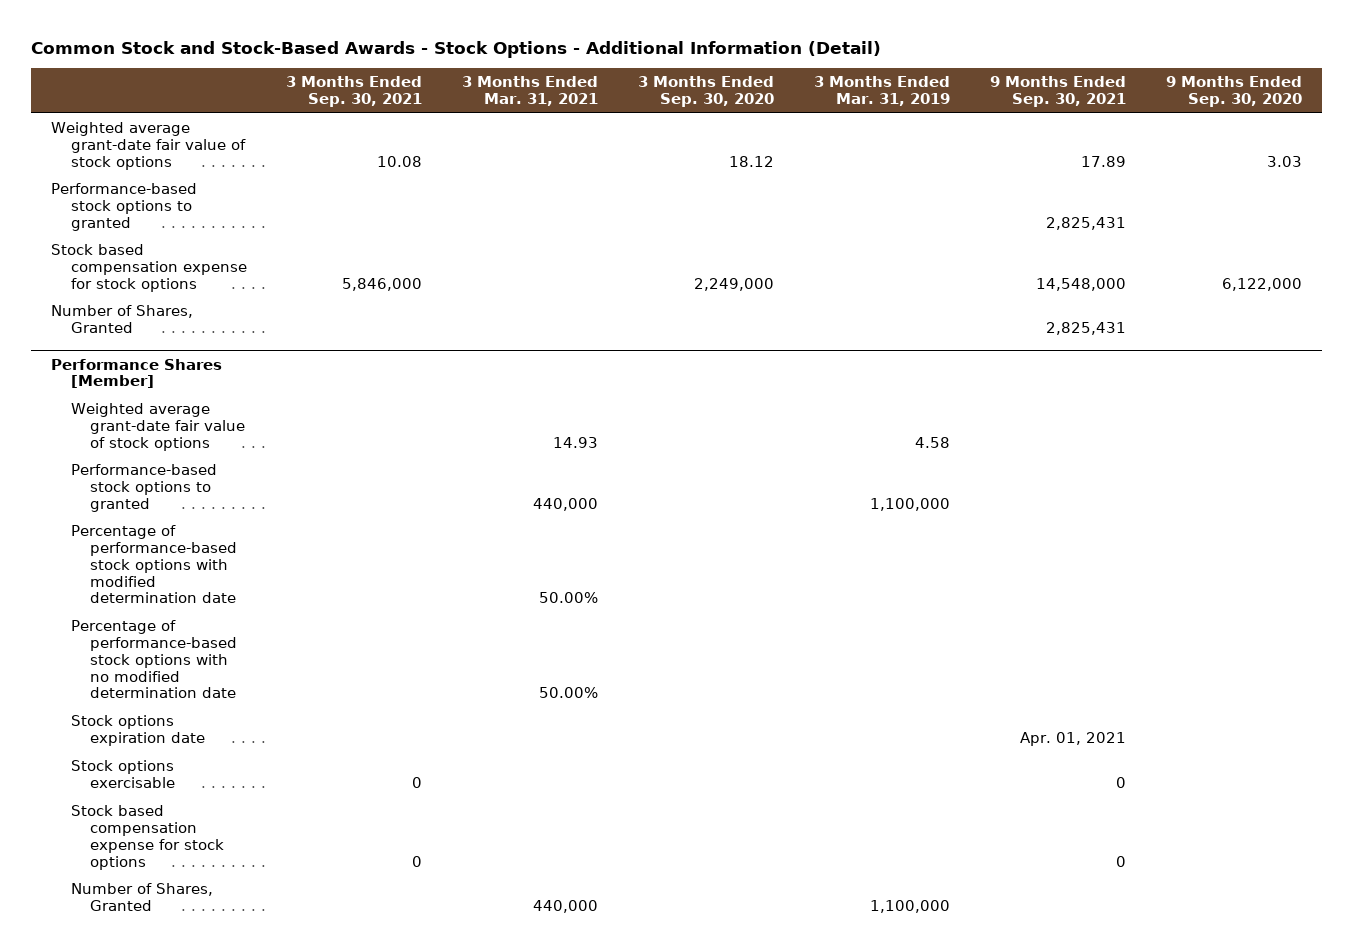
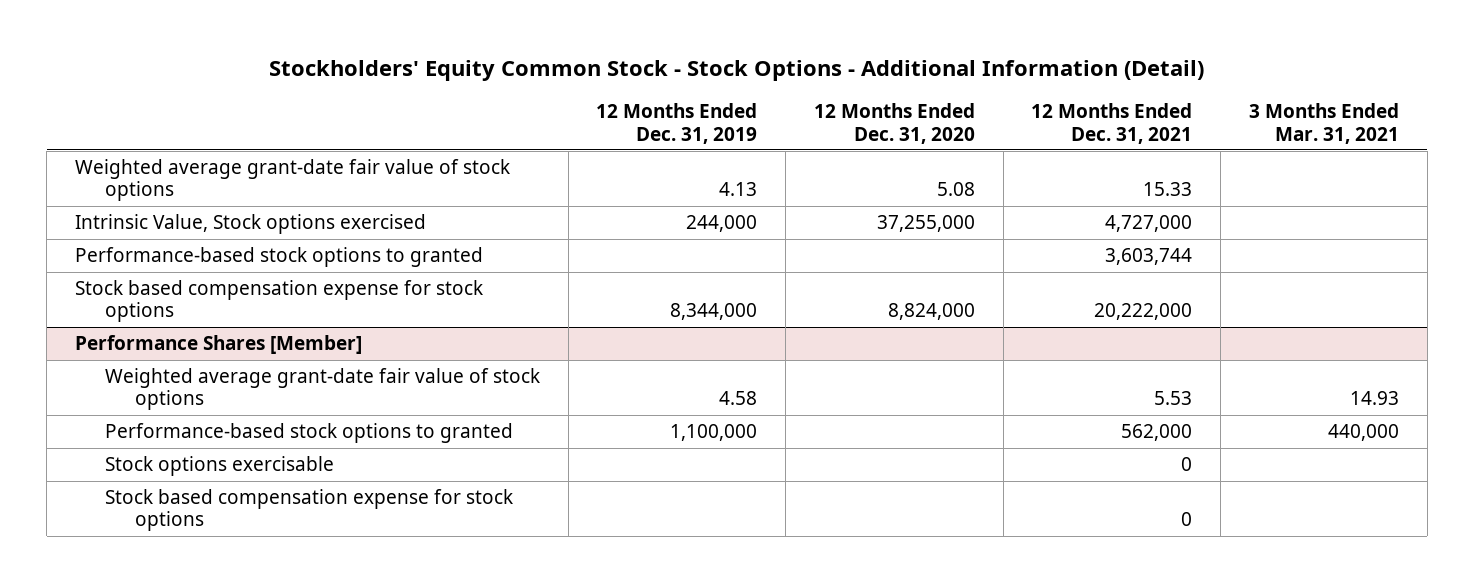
[31,40,882,58] Common Stock and Stock-Based Awards - Stock Options - Additional Information (Detail) -> [268,60,1204,82] Stockholders' Equity Common Stock - Stock Options - Additional Information (Detail)
[286,76,423,107] 3 Months Ended Sep. 30, 2021 -> none
[638,76,775,107] 3 Months Ended Sep. 30, 2020 -> none
[813,76,950,106] 3 Months Ended Mar. 31, 2019 -> none
[989,76,1126,107] 9 Months Ended Sep. 30, 2021 -> none
[1165,76,1302,107] 9 Months Ended Sep. 30, 2020 -> none
none -> [596,103,758,144] 12 Months Ended Dec. 31, 2019
none -> [813,103,975,144] 12 Months Ended Dec. 31, 2020
none -> [1031,103,1193,144] 12 Months Ended Dec. 31, 2021
none -> [74,214,426,235] Intrinsic Value, Stock options exercised
[51,305,194,333] Number of Shares, Granted -> none
[70,525,237,604] Percentage of performance-based stock options with modified determination date -> none
[70,620,237,699] Percentage of performance-based stock options with no modified determination date -> none
[70,715,205,746] Stock options expiration date -> none
[70,883,213,911] Number of Shares, Granted -> none

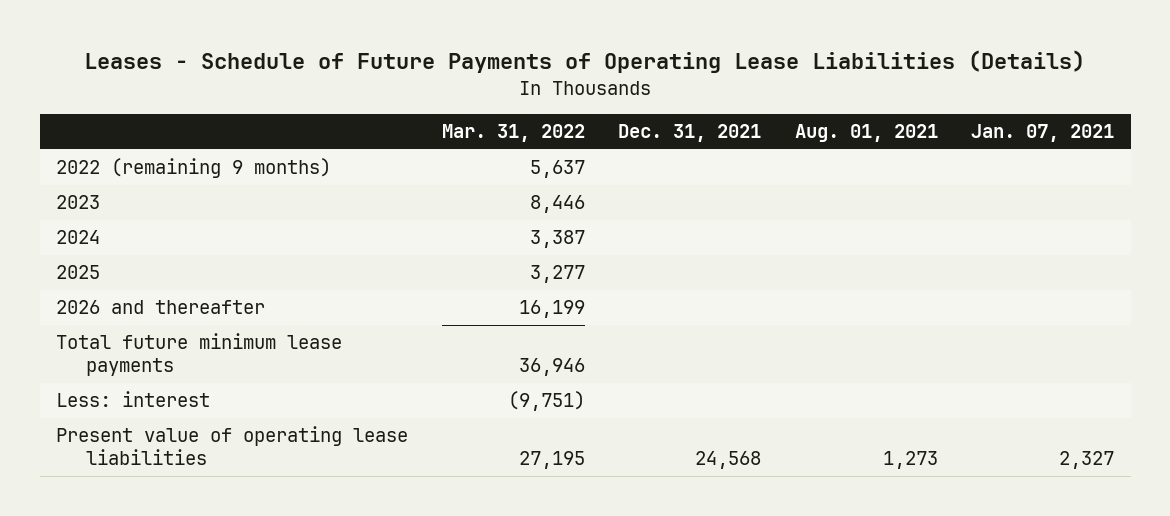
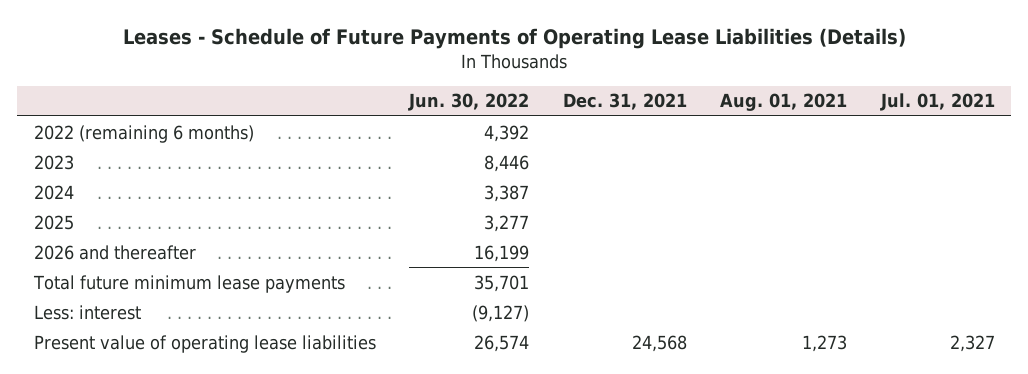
[441,124,585,143] Mar. 31, 2022 -> none
[971,124,1115,143] Jan. 07, 2021 -> none
none -> [408,93,530,112] Jun. 30, 2022
none -> [879,93,995,112] Jul. 01, 2021
[56,158,332,179] 2022 (remaining 9 months) -> [33,124,254,143] 2022 (remaining 6 months)

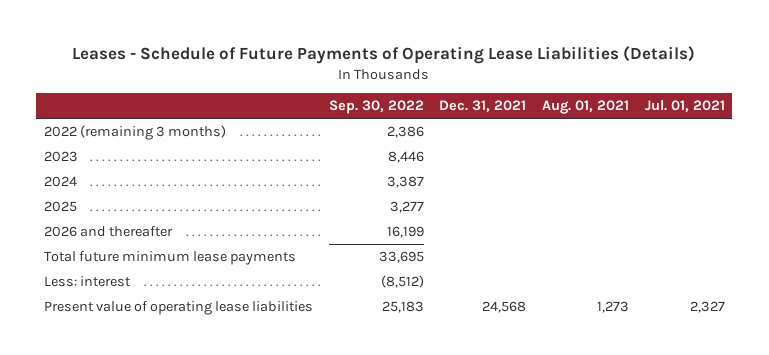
[408,93,530,112] Jun. 30, 2022 -> none
none -> [328,100,424,115] Sep. 30, 2022
[33,124,254,143] 2022 (remaining 6 months) -> [44,125,227,141] 2022 (remaining 3 months)

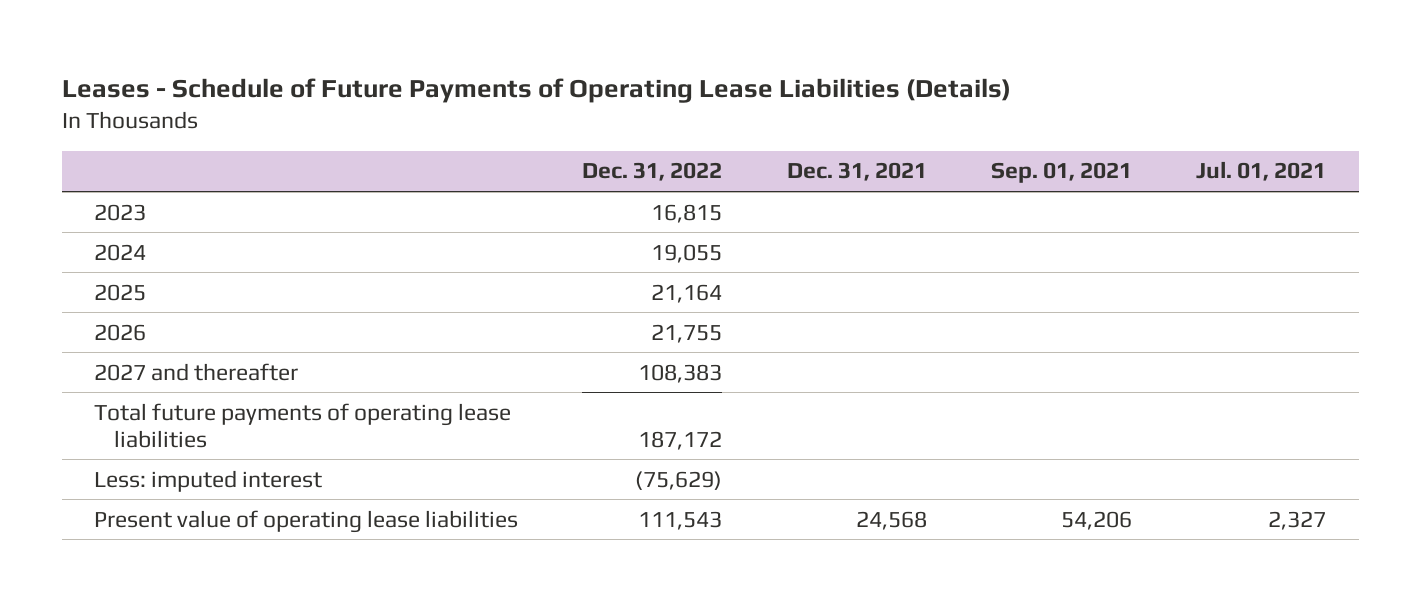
[328,100,424,115] Sep. 30, 2022 -> none
[541,100,629,115] Aug. 01, 2021 -> none
none -> [582,162,723,182] Dec. 31, 2022
none -> [990,162,1132,184] Sep. 01, 2021
[44,125,227,141] 2022 (remaining 3 months) -> none
none -> [93,323,146,341] 2026
[44,226,174,238] 2026 and thereafter -> [93,362,298,381] 2027 and thereafter
[44,251,297,266] Total future minimum lease payments -> [93,402,511,448] Total future payments of operating lease liabilities
[44,276,132,288] Less: interest -> [93,469,322,492] Less: imputed interest

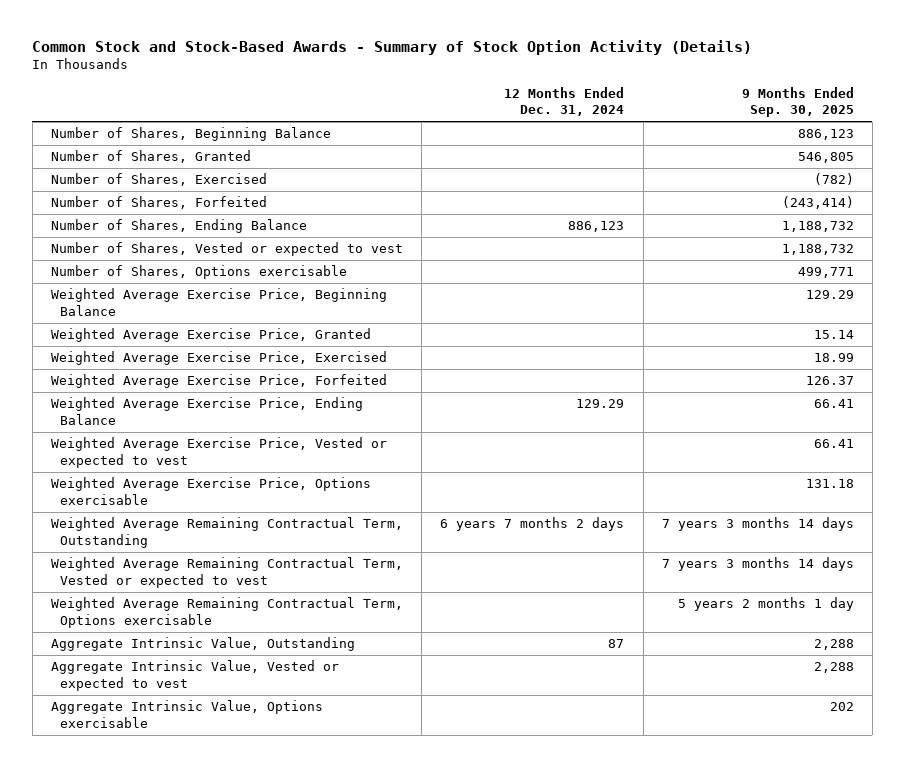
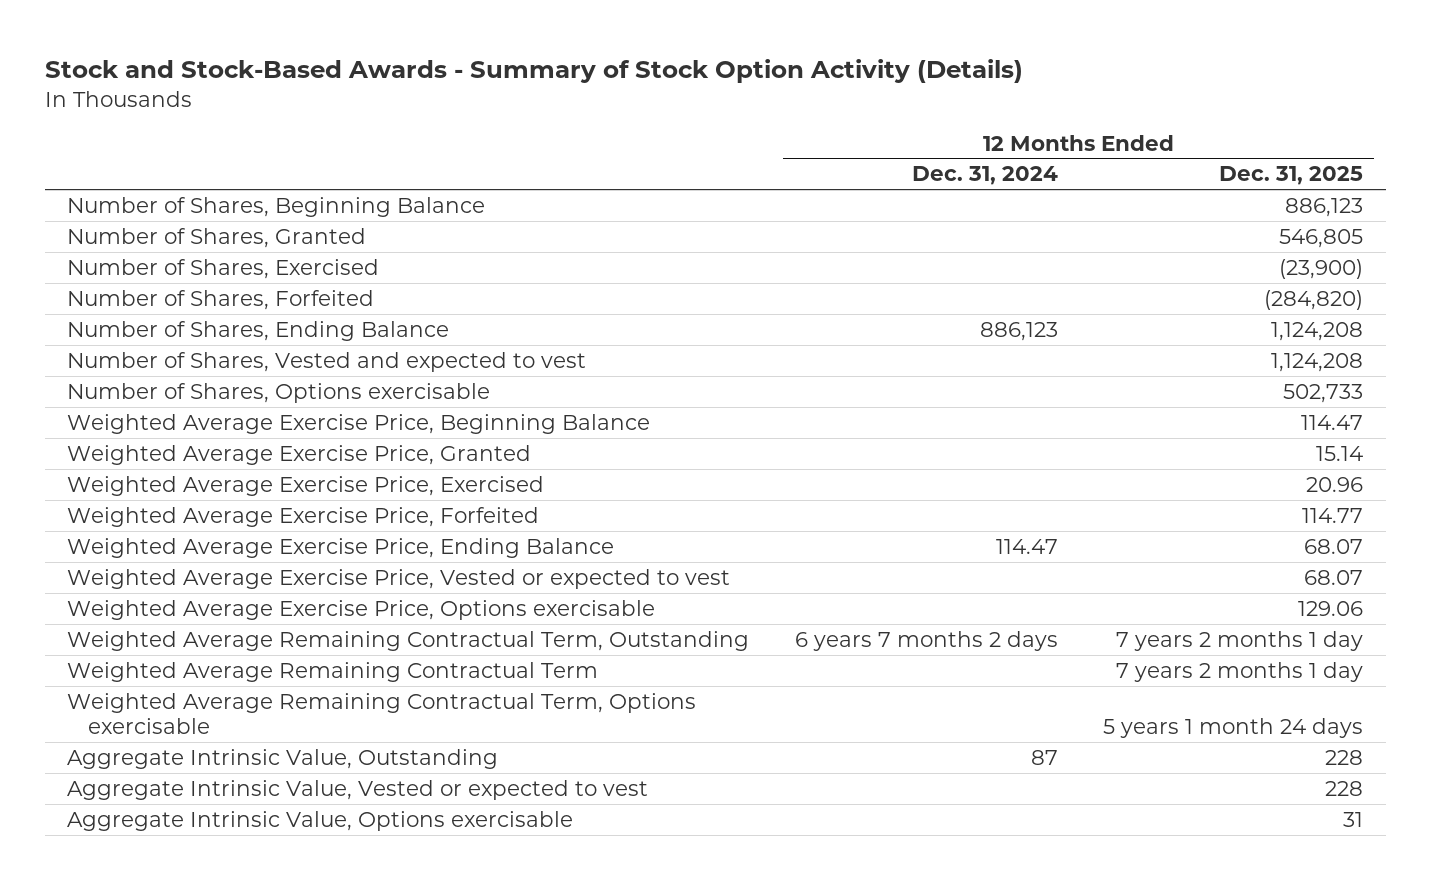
[32,39,753,55] Common Stock and Stock-Based Awards - Summary of Stock Option Activity (Details) -> [44,58,1023,83] Stock and Stock-Based Awards - Summary of Stock Option Activity (Details)
[741,86,854,118] 9 Months Ended Sep. 30, 2025 -> none
none -> [1218,166,1363,186] Dec. 31, 2025
[50,242,403,257] Number of Shares, Vested or expected to vest -> [67,351,587,372] Number of Shares, Vested and expected to vest
[576,399,625,409] 129.29 -> [995,538,1058,554] 114.47
[50,557,403,588] Weighted Average Remaining Contractual Term, Vested or expected to vest -> [67,661,599,682] Weighted Average Remaining Contractual Term

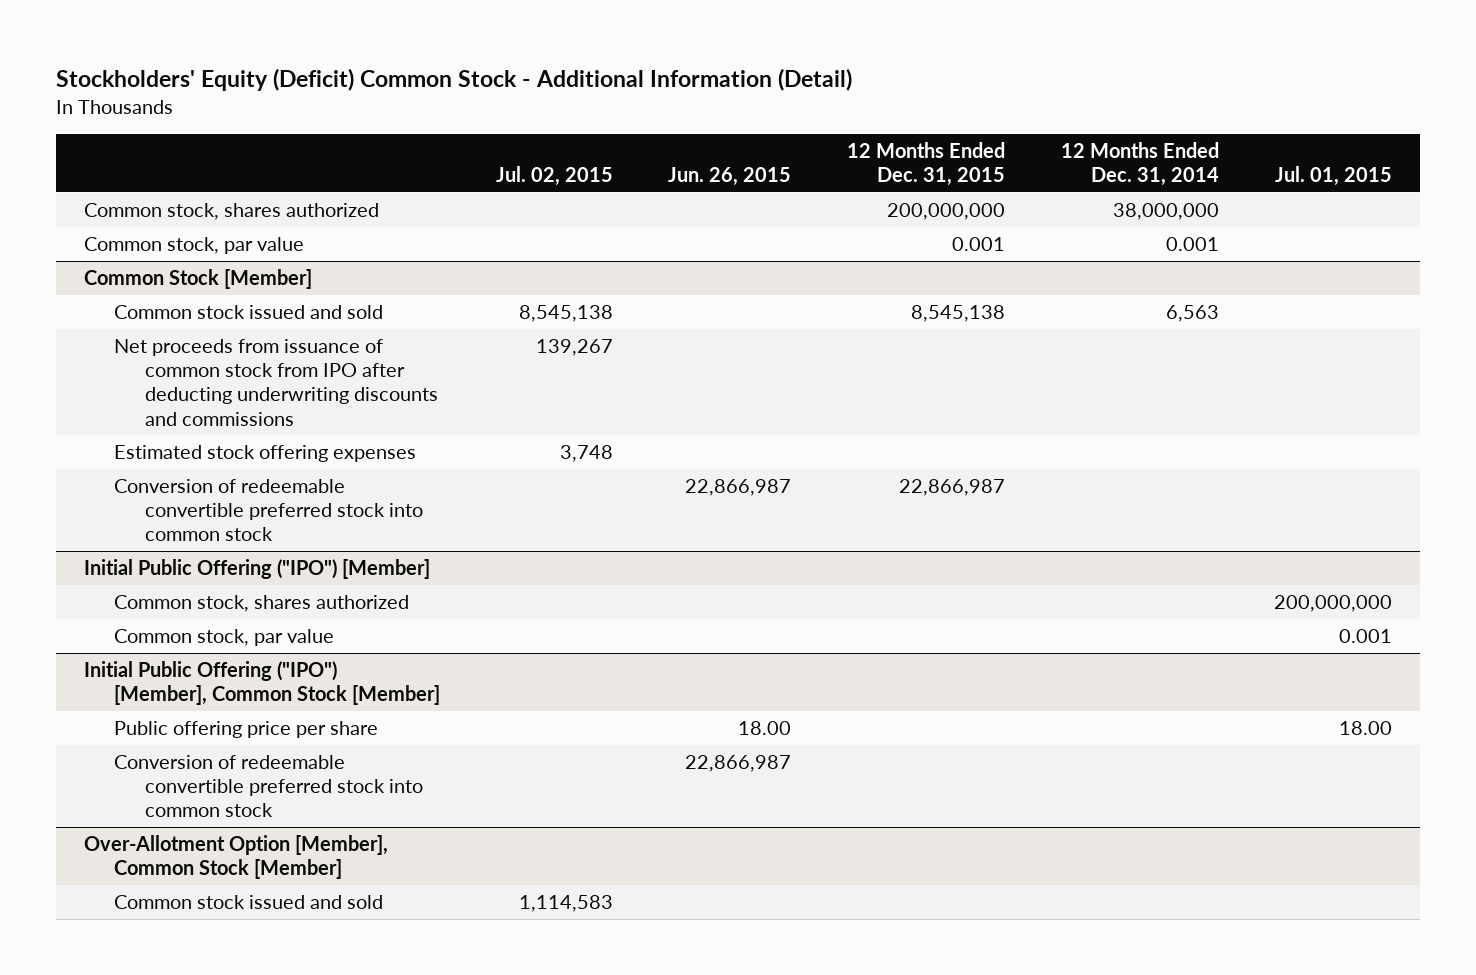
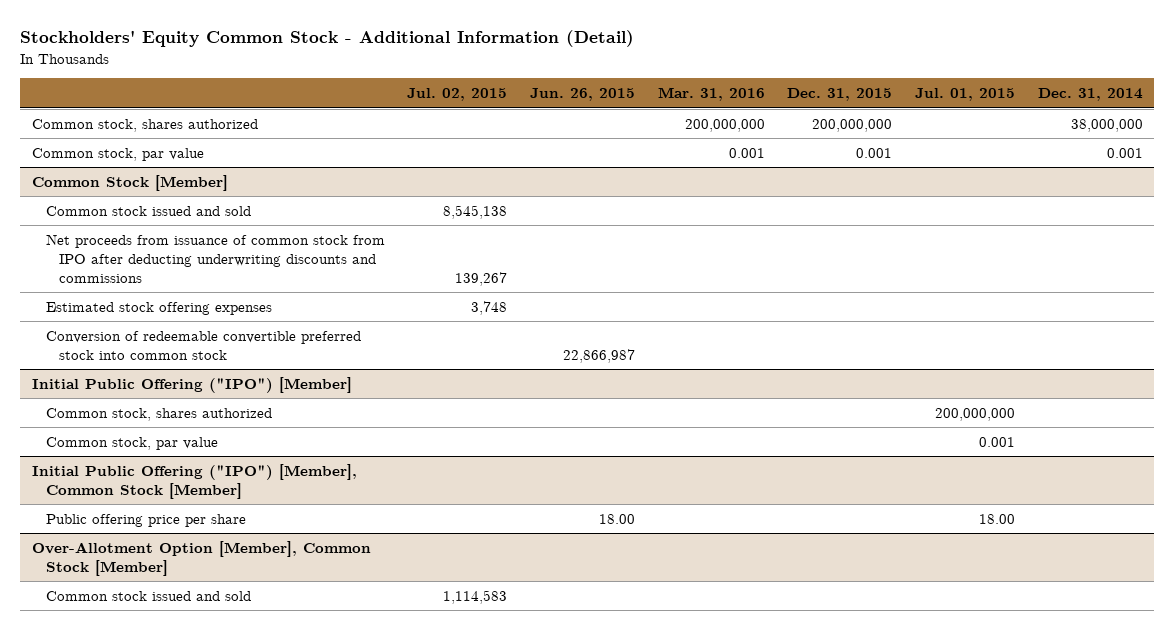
[55,68,852,92] Stockholders' Equity (Deficit) Common Stock - Additional Information (Detail) -> [20,30,635,48] Stockholders' Equity Common Stock - Additional Information (Detail)
[847,142,1006,187] 12 Months Ended Dec. 31, 2015 -> none
[1060,142,1219,187] 12 Months Ended Dec. 31, 2014 -> none
none -> [657,87,765,102] Mar. 31, 2016
none -> [787,88,893,102] Dec. 31, 2015
none -> [1037,88,1143,102] Dec. 31, 2014
[114,755,423,818] Conversion of redeemable convertible preferred stock into common stock -> none

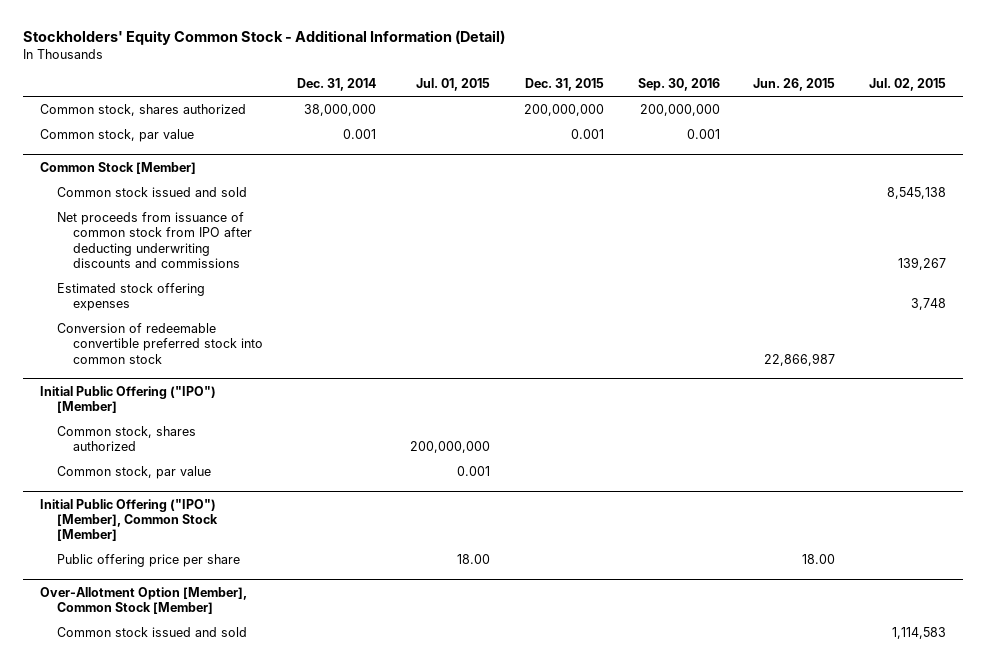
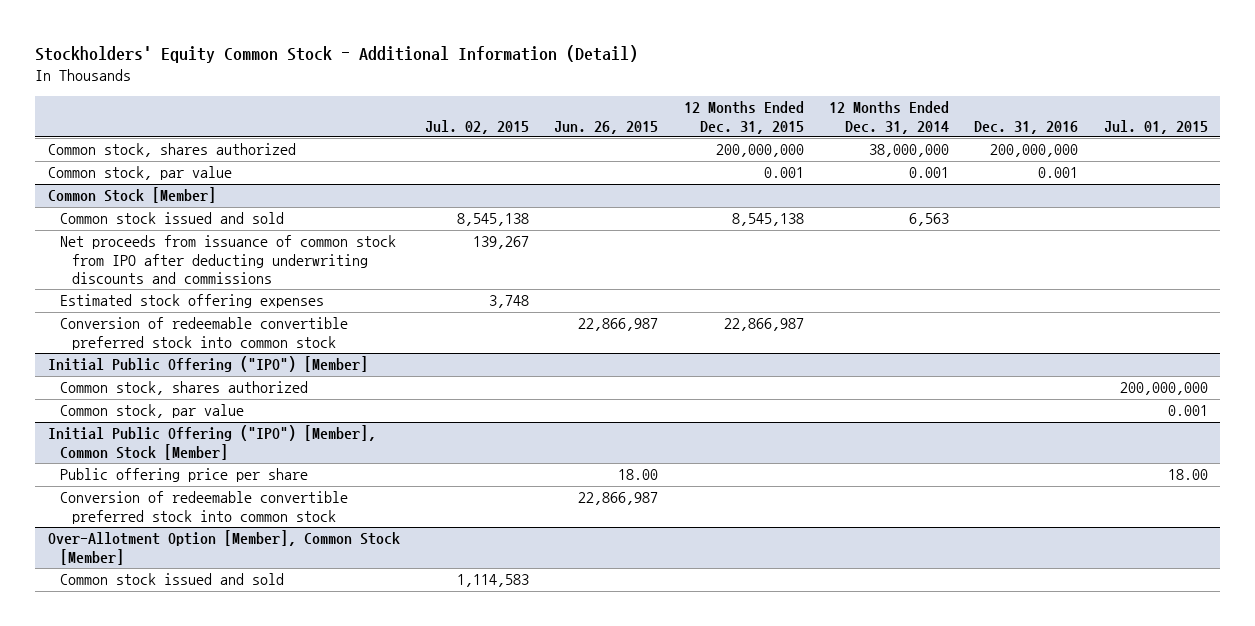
[297,78,377,92] Dec. 31, 2014 -> none
[524,78,604,92] Dec. 31, 2015 -> none
[637,78,720,92] Sep. 30, 2016 -> none
none -> [683,101,804,134] 12 Months Ended Dec. 31, 2015
none -> [829,101,950,134] 12 Months Ended Dec. 31, 2014
none -> [974,120,1079,134] Dec. 31, 2016
none -> [59,491,348,524] Conversion of redeemable convertible preferred stock into common stock

